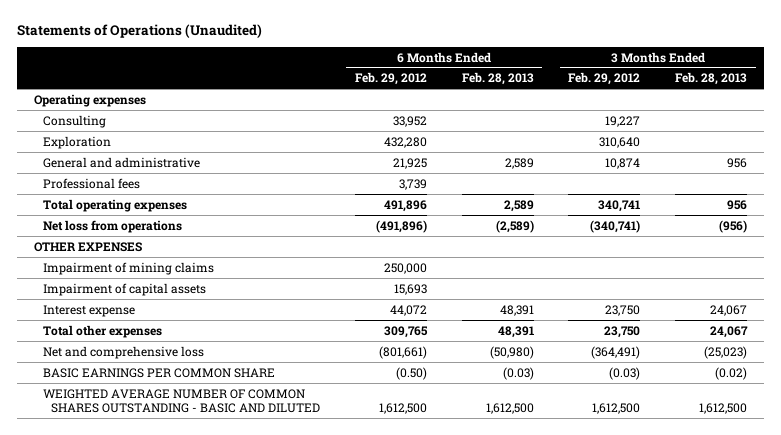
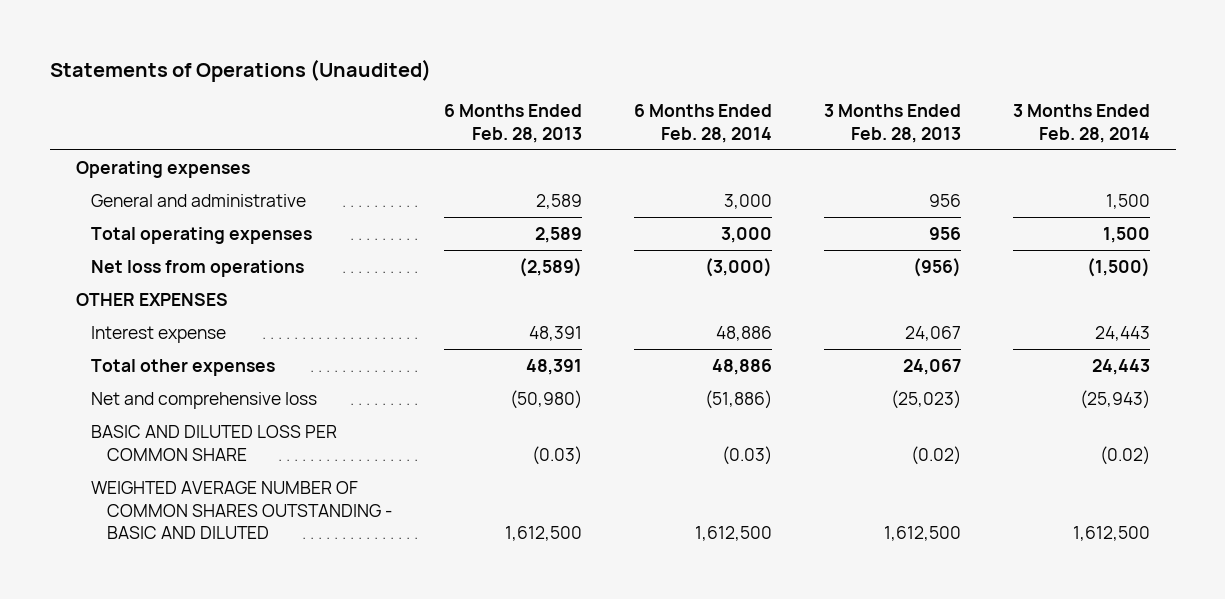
[354,72,427,86] Feb. 29, 2012 -> none
[568,72,641,86] Feb. 29, 2012 -> none
none -> [633,104,772,143] 6 Months Ended Feb. 28, 2014
none -> [1012,104,1150,143] 3 Months Ended Feb. 28, 2014
[42,114,106,128] Consulting -> none
[42,135,111,149] Exploration -> none
[42,177,140,189] Professional fees -> none
[42,261,214,275] Impairment of mining claims -> none
[42,282,206,296] Impairment of capital assets -> none
[42,367,275,378] BASIC EARNINGS PER COMMON SHARE -> [91,425,338,461] BASIC AND DILUTED LOSS PER COMMON SHARE

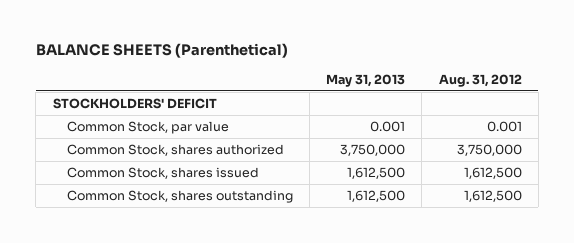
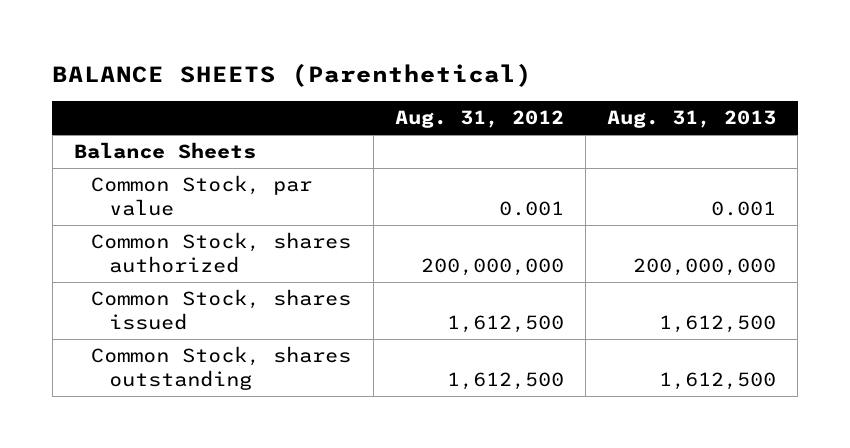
[326,74,406,88] May 31, 2013 -> none
none -> [607,110,777,129] Aug. 31, 2013
[52,98,217,110] STOCKHOLDERS' DEFICIT -> none
none -> [73,142,256,160] Balance Sheets
[456,144,522,157] 3,750,000 -> [420,258,564,277] 200,000,000

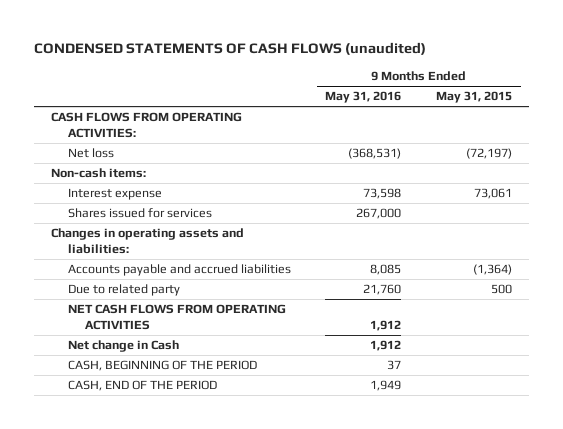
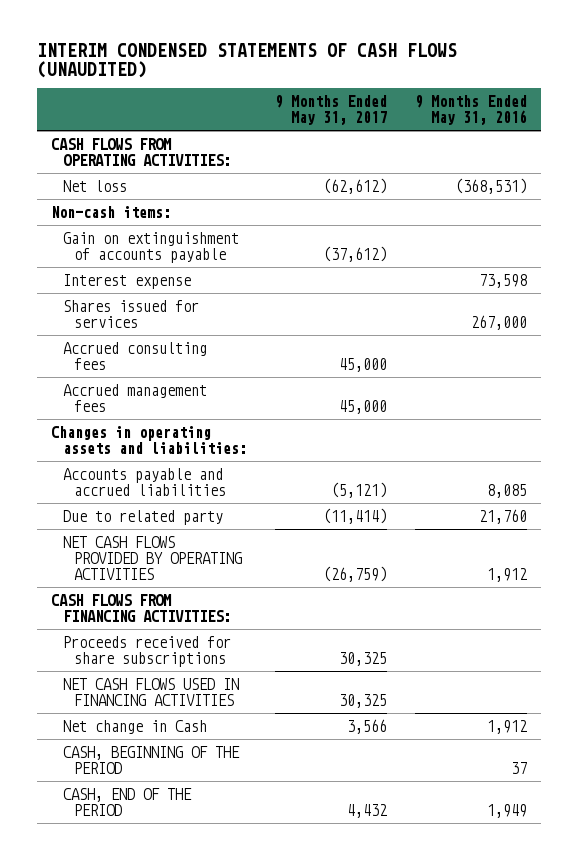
[33,42,426,56] CONDENSED STATEMENTS OF CASH FLOWS (unaudited) -> [37,42,458,79] INTERIM CONDENSED STATEMENTS OF CASH FLOWS (UNAUDITED)
[436,91,513,104] May 31, 2015 -> none
none -> [274,94,387,126] 9 Months Ended May 31, 2017
none -> [62,231,239,263] Gain on extinguishment of accounts payable
none -> [62,341,207,370] Accrued consulting fees
none -> [62,383,207,412] Accrued management fees
[67,304,286,331] NET CASH FLOWS FROM OPERATING ACTIVITIES -> [62,535,242,580] NET CASH FLOWS PROVIDED BY OPERATING ACTIVITIES
none -> [51,593,231,622] CASH FLOWS FROM FINANCING ACTIVITIES:
none -> [62,635,231,667] Proceeds received for share subscriptions
none -> [62,677,239,706] NET CASH FLOWS USED IN FINANCING ACTIVITIES

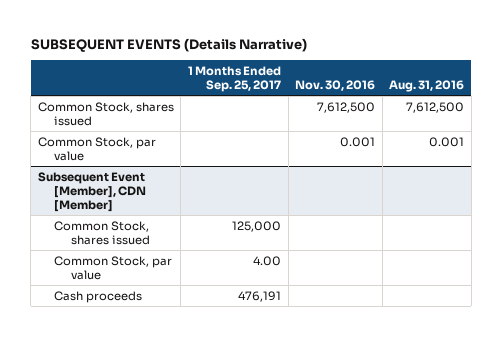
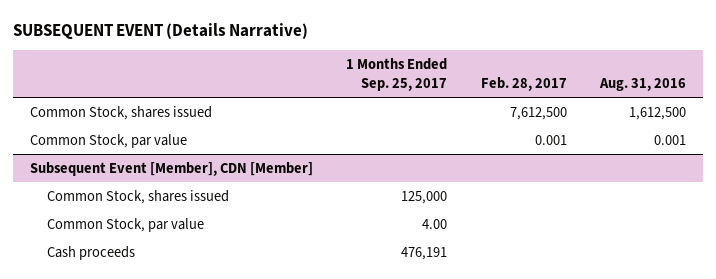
[30,37,307,52] SUBSEQUENT EVENTS (Details Narrative) -> [12,22,308,40] SUBSEQUENT EVENT (Details Narrative)
[295,79,376,91] Nov. 30, 2016 -> none
none -> [480,76,567,91] Feb. 28, 2017
[406,101,465,113] 7,612,500 -> [628,106,686,120] 1,612,500

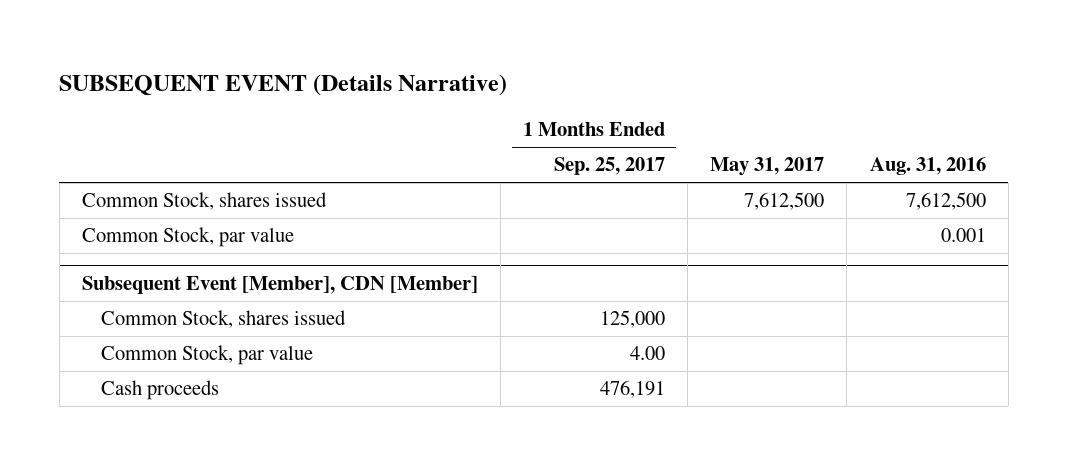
[480,76,567,91] Feb. 28, 2017 -> none
none -> [710,157,825,177] May 31, 2017
[628,106,686,120] 1,612,500 -> [905,192,986,211] 7,612,500

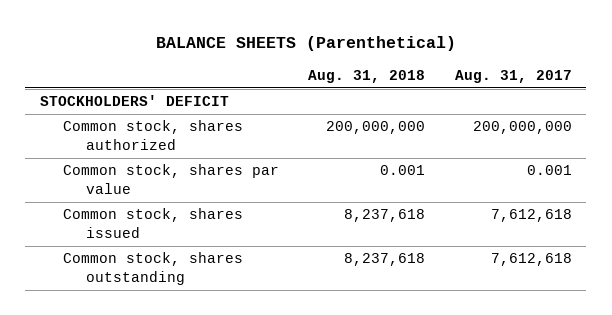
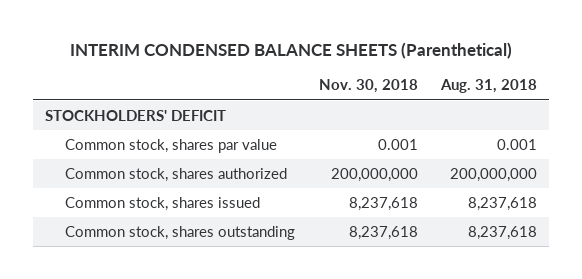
[155,35,456,51] BALANCE SHEETS (Parenthetical) -> [69,41,512,59] INTERIM CONDENSED BALANCE SHEETS (Parenthetical)
[454,69,572,83] Aug. 31, 2017 -> none
none -> [318,79,418,94] Nov. 30, 2018
[63,120,244,151] Common stock, shares authorized -> [65,167,288,182] Common stock, shares authorized

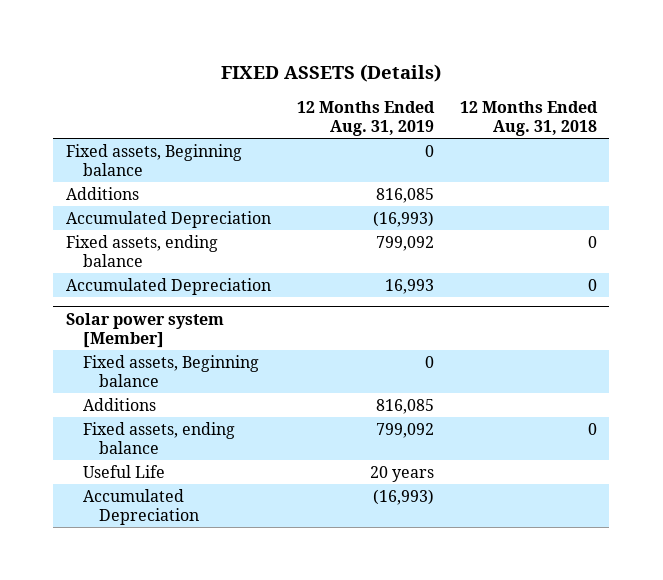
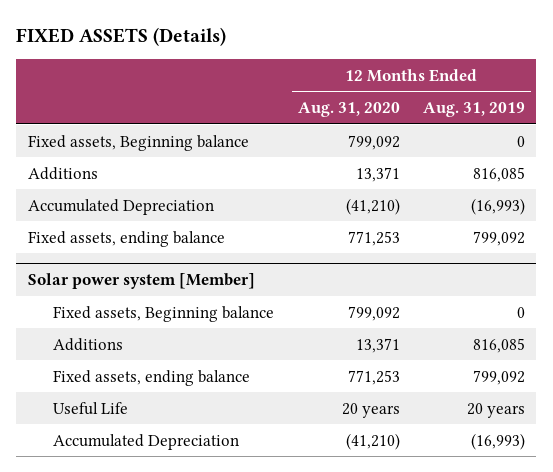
[459,100,598,136] 12 Months Ended Aug. 31, 2018 -> none
none -> [297,102,400,118] Aug. 31, 2020
[66,277,272,295] Accumulated Depreciation -> none

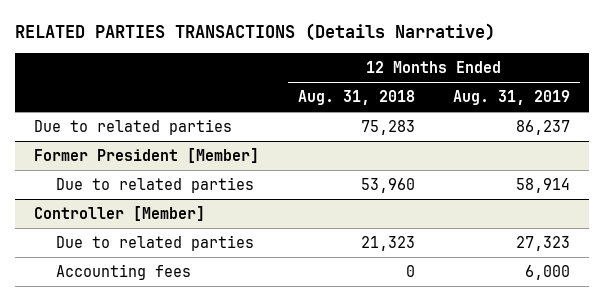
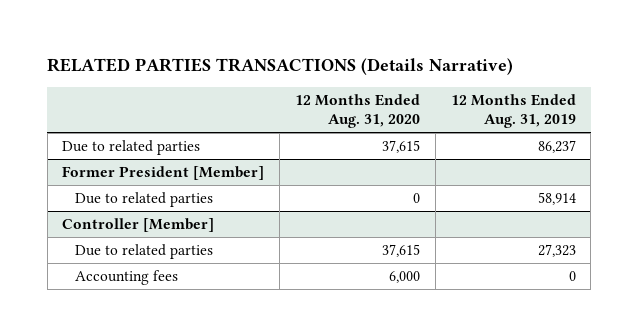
[297,90,415,106] Aug. 31, 2018 -> none
none -> [295,93,421,129] 12 Months Ended Aug. 31, 2020
[525,264,571,280] 6,000 -> [568,270,576,281] 0

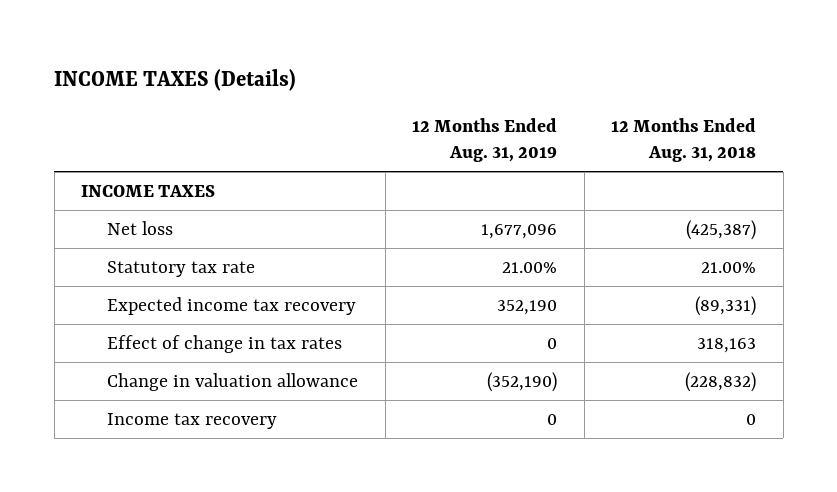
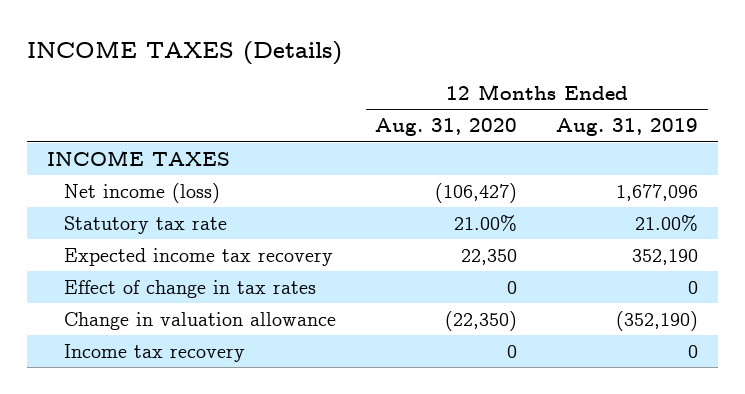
[611,118,757,162] 12 Months Ended Aug. 31, 2018 -> none
none -> [375,118,518,137] Aug. 31, 2020
[107,221,174,236] Net loss -> [64,182,221,203] Net income (loss)

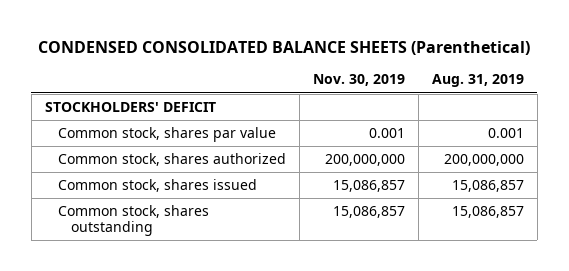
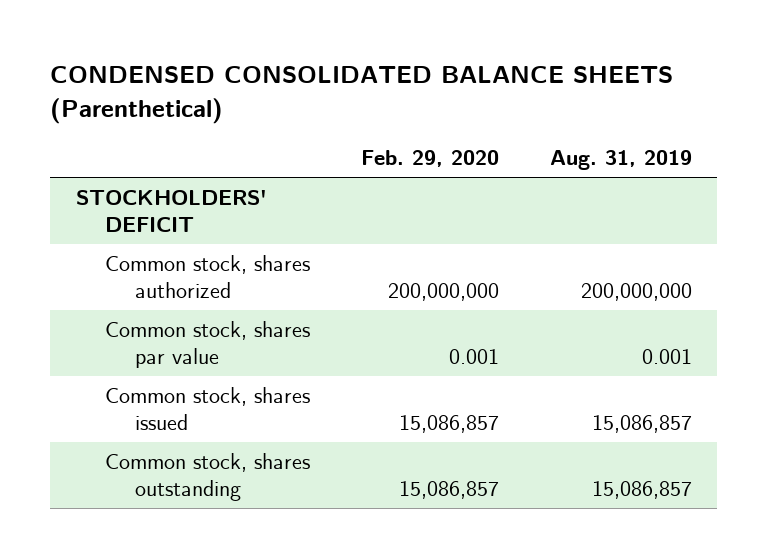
[312,74,405,87] Nov. 30, 2019 -> none
none -> [361,150,500,168] Feb. 29, 2020
[58,127,277,143] Common stock, shares par value -> [105,320,311,368] Common stock, shares par value

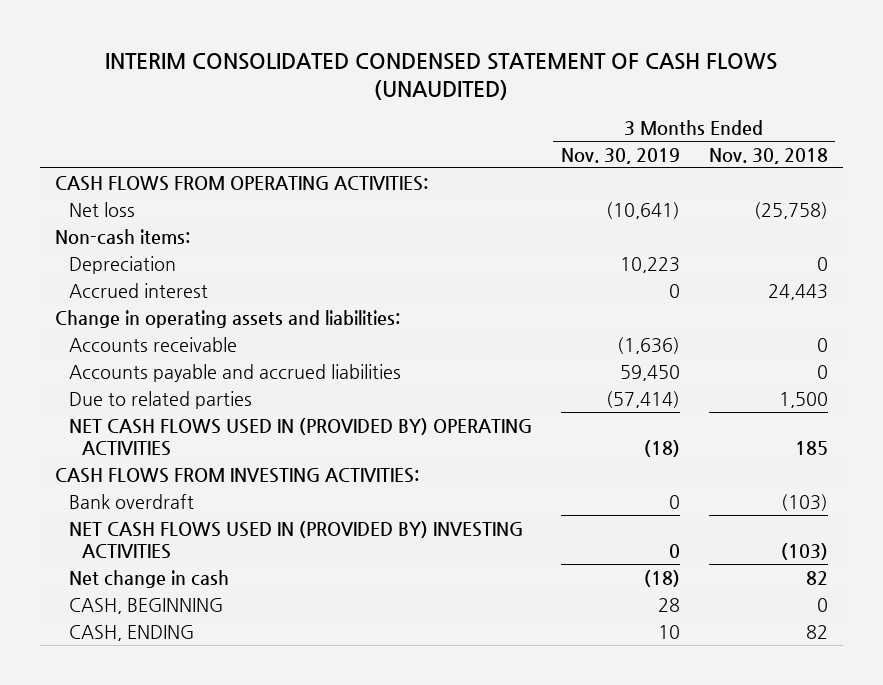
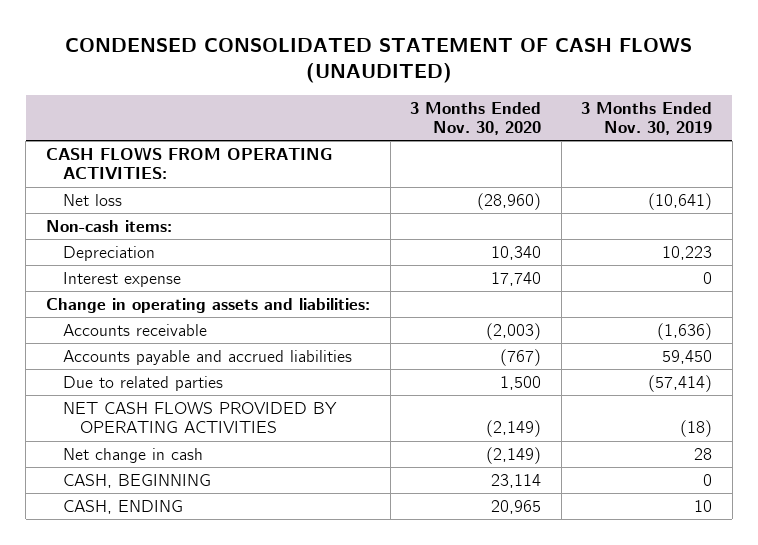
[105,53,778,101] INTERIM CONSOLIDATED CONDENSED STATEMENT OF CASH FLOWS (UNAUDITED) -> [65,37,693,84] CONDENSED CONSOLIDATED STATEMENT OF CASH FLOWS (UNAUDITED)
[708,147,828,164] Nov. 30, 2018 -> none
none -> [410,101,542,136] 3 Months Ended Nov. 30, 2020
[68,282,208,298] Accrued interest -> [63,271,182,287] Interest expense
[55,467,420,483] CASH FLOWS FROM INVESTING ACTIVITIES: -> none
[68,493,194,509] Bank overdraft -> none
[68,520,523,559] NET CASH FLOWS USED IN (PROVIDED BY) INVESTING ACTIVITIES -> none
[68,417,532,456] NET CASH FLOWS USED IN (PROVIDED BY) OPERATING ACTIVITIES -> [63,401,338,434] NET CASH FLOWS PROVIDED BY OPERATING ACTIVITIES
[643,569,680,587] (18) -> [694,447,713,460] 28
[657,597,680,612] 28 -> [703,473,713,486] 0

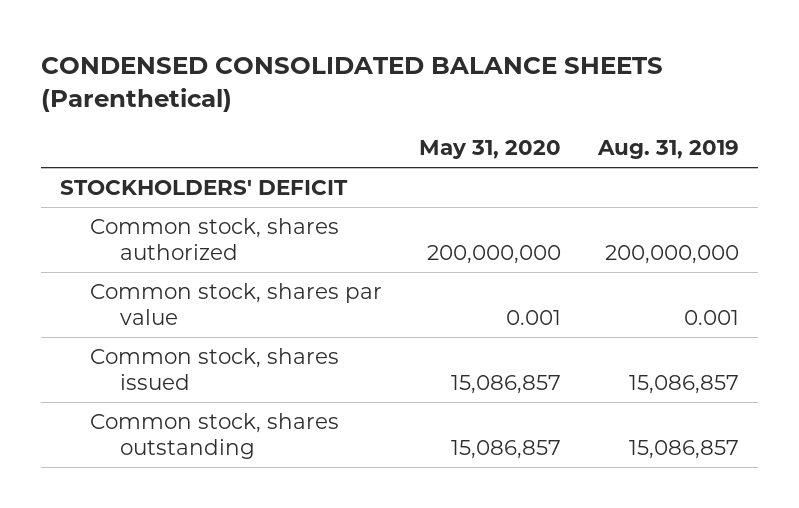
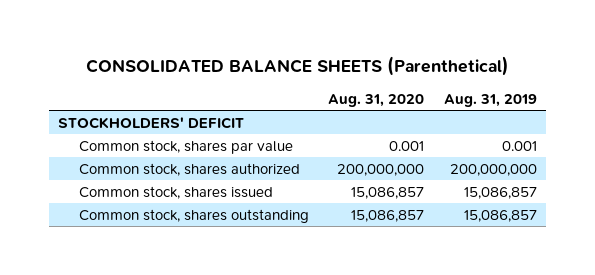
[41,57,664,113] CONDENSED CONSOLIDATED BALANCE SHEETS (Parenthetical) -> [85,56,509,77] CONSOLIDATED BALANCE SHEETS (Parenthetical)
[419,140,562,160] May 31, 2020 -> none
none -> [328,93,425,107] Aug. 31, 2020
[89,217,339,261] Common stock, shares authorized -> [78,162,300,176] Common stock, shares authorized

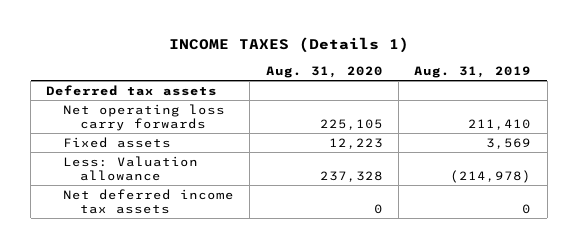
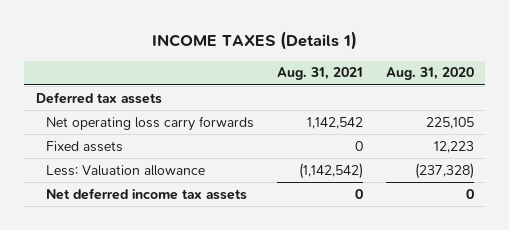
[414,66,532,79] Aug. 31, 2019 -> none
none -> [276,67,363,81] Aug. 31, 2021
[319,171,383,183] 237,328 -> [414,162,474,179] (237,328)

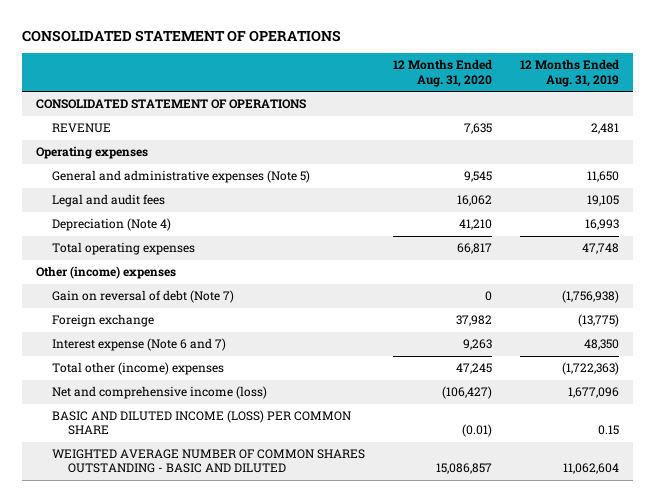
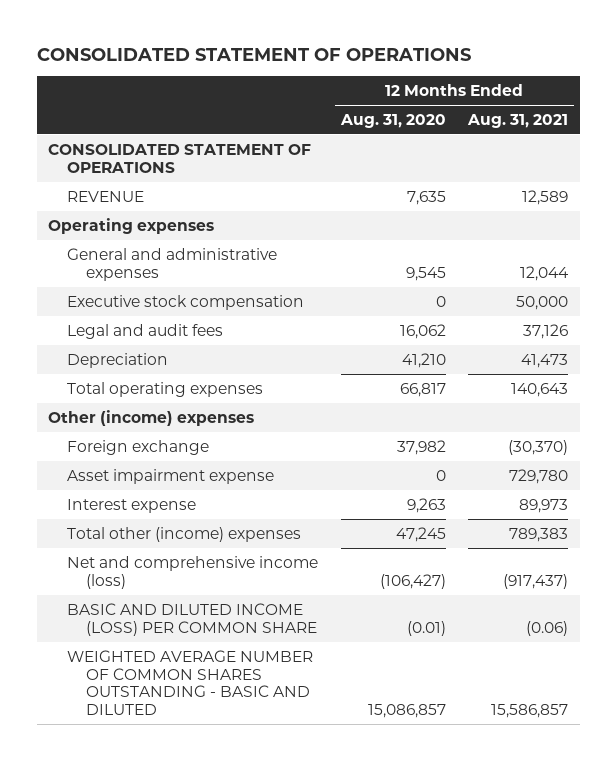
[520,59,620,87] 12 Months Ended Aug. 31, 2019 -> none
none -> [467,113,569,128] Aug. 31, 2021
[52,170,311,184] General and administrative expenses (Note 5) -> [66,247,277,281] General and administrative expenses
none -> [66,294,304,310] Executive stock compensation
[52,218,172,232] Depreciation (Note 4) -> [66,352,168,368] Depreciation
[52,290,235,304] Gain on reversal of debt (Note 7) -> none
none -> [66,468,274,484] Asset impairment expense
[52,338,227,352] Interest expense (Note 6 and 7) -> [66,498,196,513] Interest expense

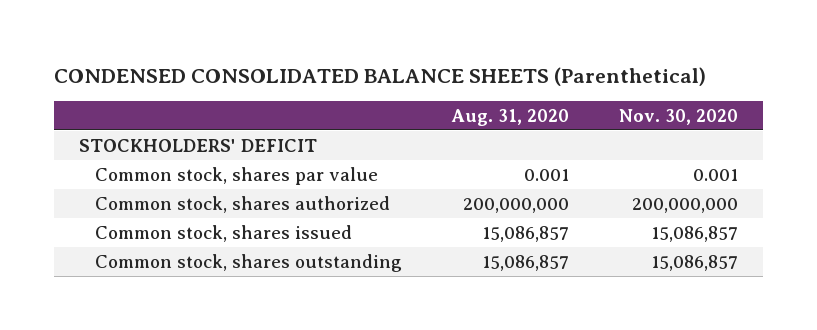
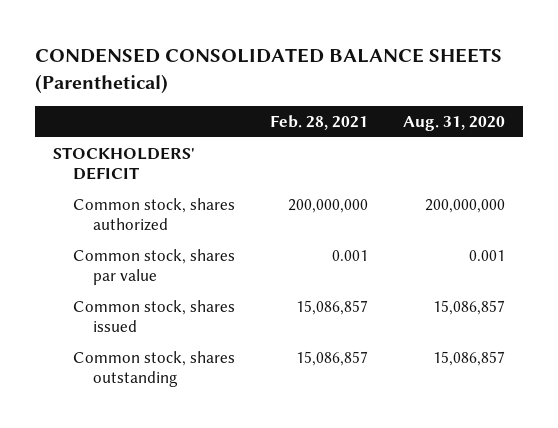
[618,108,738,125] Nov. 30, 2020 -> none
none -> [270,114,369,130] Feb. 28, 2021
[95,166,379,185] Common stock, shares par value -> [72,248,235,286] Common stock, shares par value

